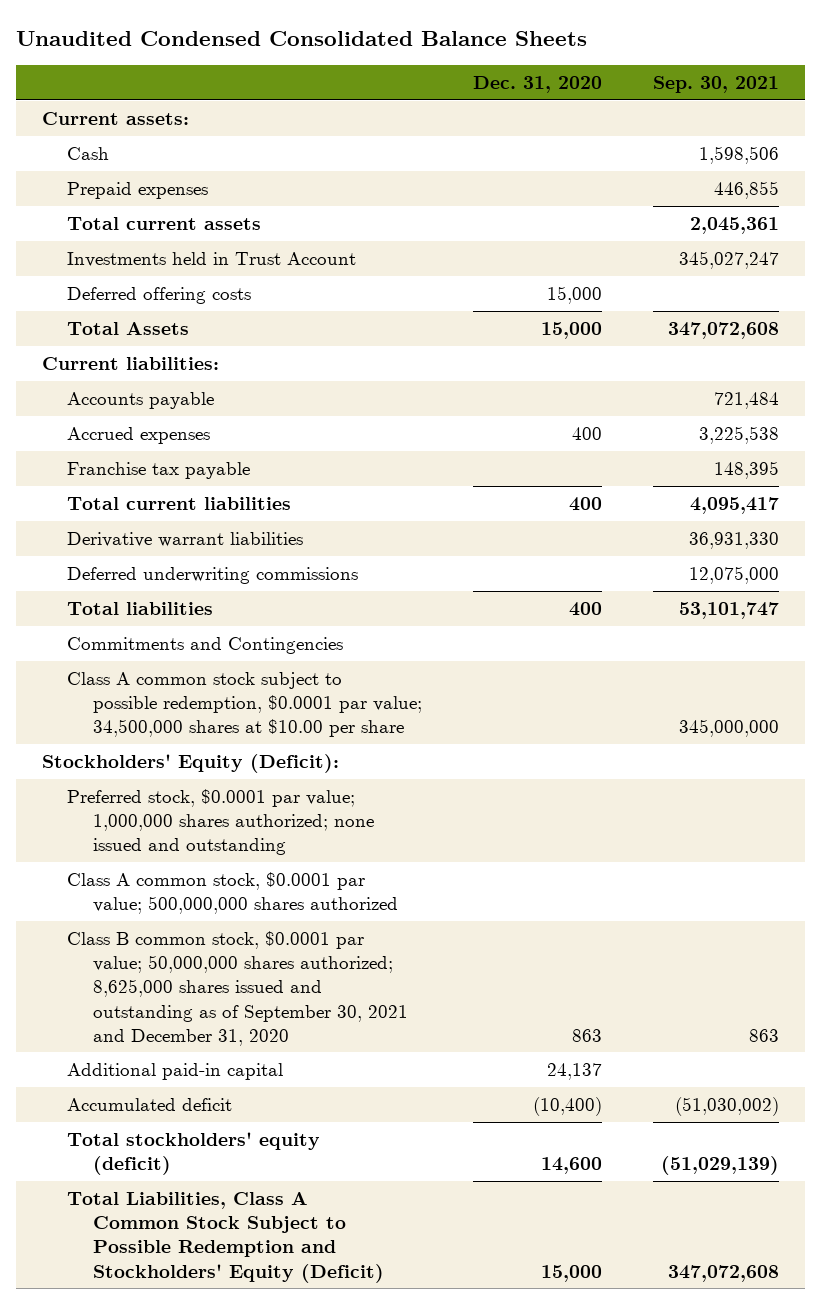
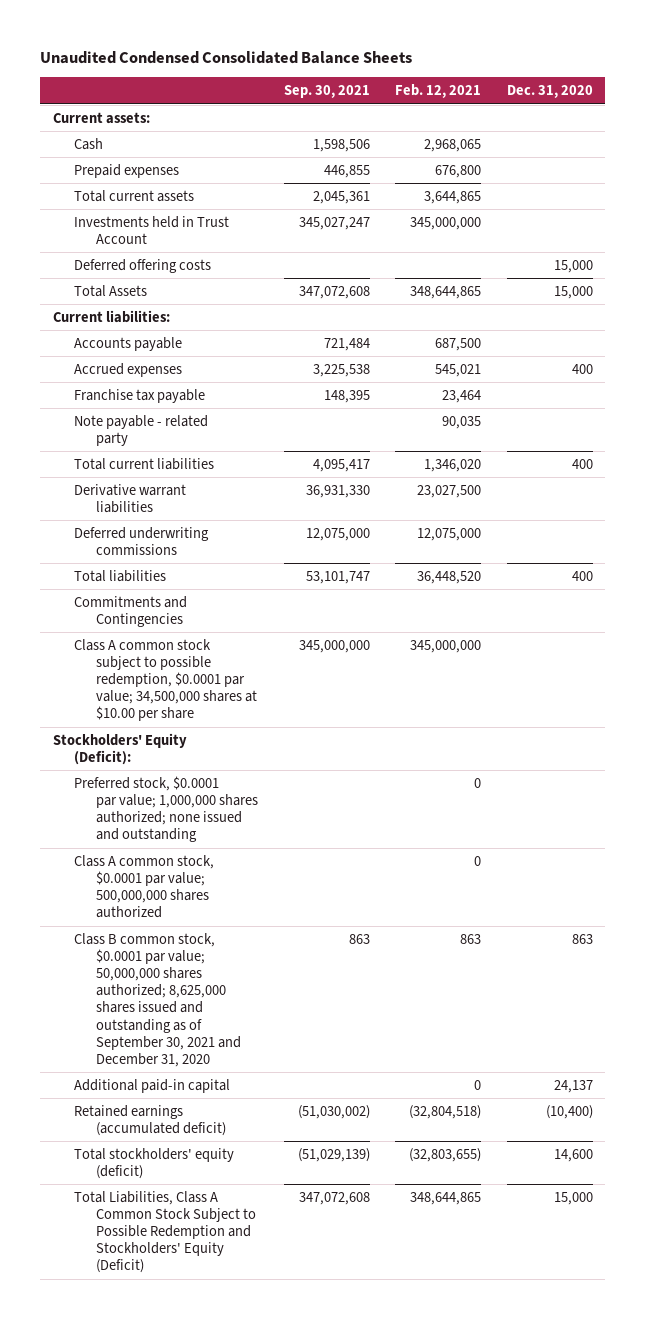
none -> [395,84,482,99] Feb. 12, 2021
none -> [74,414,209,447] Note payable - related party
[67,789,375,856] Preferred stock, $0.0001 par value; 1,000,000 shares authorized; none issued and outstanding -> [74,775,259,843] Preferred stock, $0.0001 par value; 1,000,000 shares authorized; none issued and outstanding
[67,1098,233,1112] Accumulated deficit -> [74,1104,227,1137] Retained earnings (accumulated deficit)

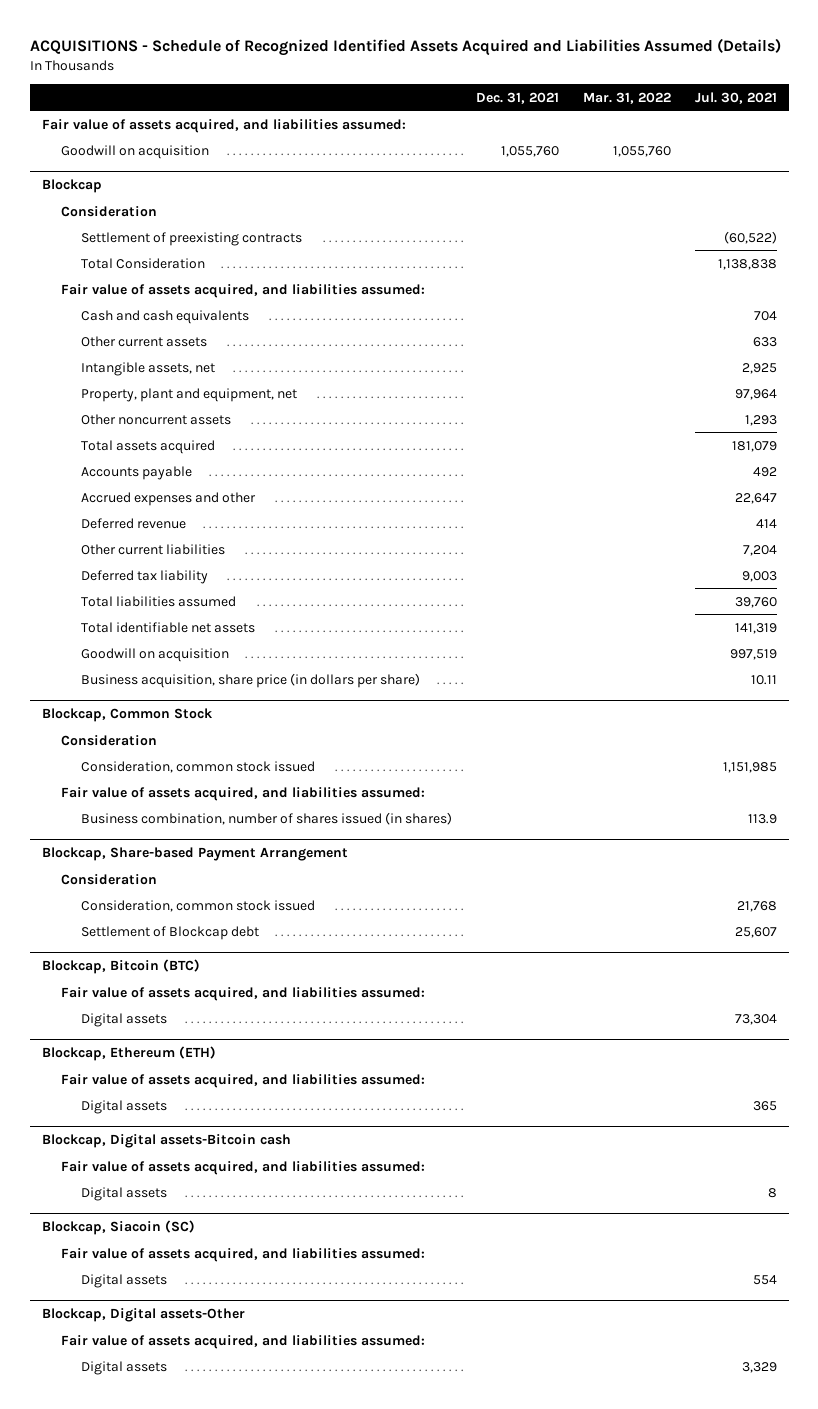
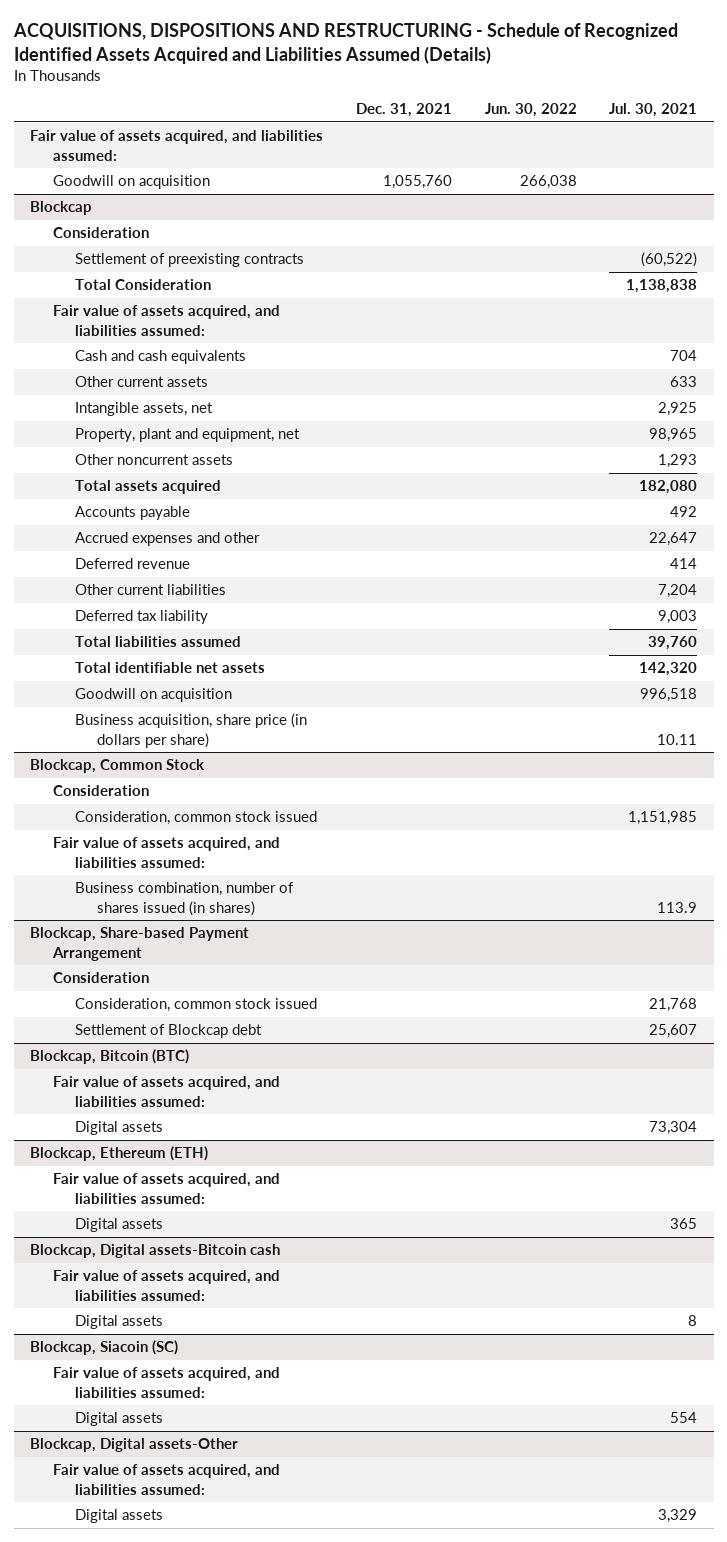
[29,38,781,57] ACQUISITIONS - Schedule of Recognized Identified Assets Acquired and Liabilities Assumed (Details) -> [12,23,678,64] ACQUISITIONS, DISPOSITIONS AND RESTRUCTURING - Schedule of Recognized Identified Assets Acquired and Liabilities Assumed (Details)
[582,91,671,104] Mar. 31, 2022 -> none
none -> [484,103,577,118] Jun. 30, 2022
[734,388,777,400] 97,964 -> [649,428,698,443] 98,965
[731,440,777,452] 181,079 -> [639,480,698,495] 182,080
[734,622,777,634] 141,319 -> [639,662,698,677] 142,320
[729,648,777,660] 997,519 -> [640,688,698,703] 996,518

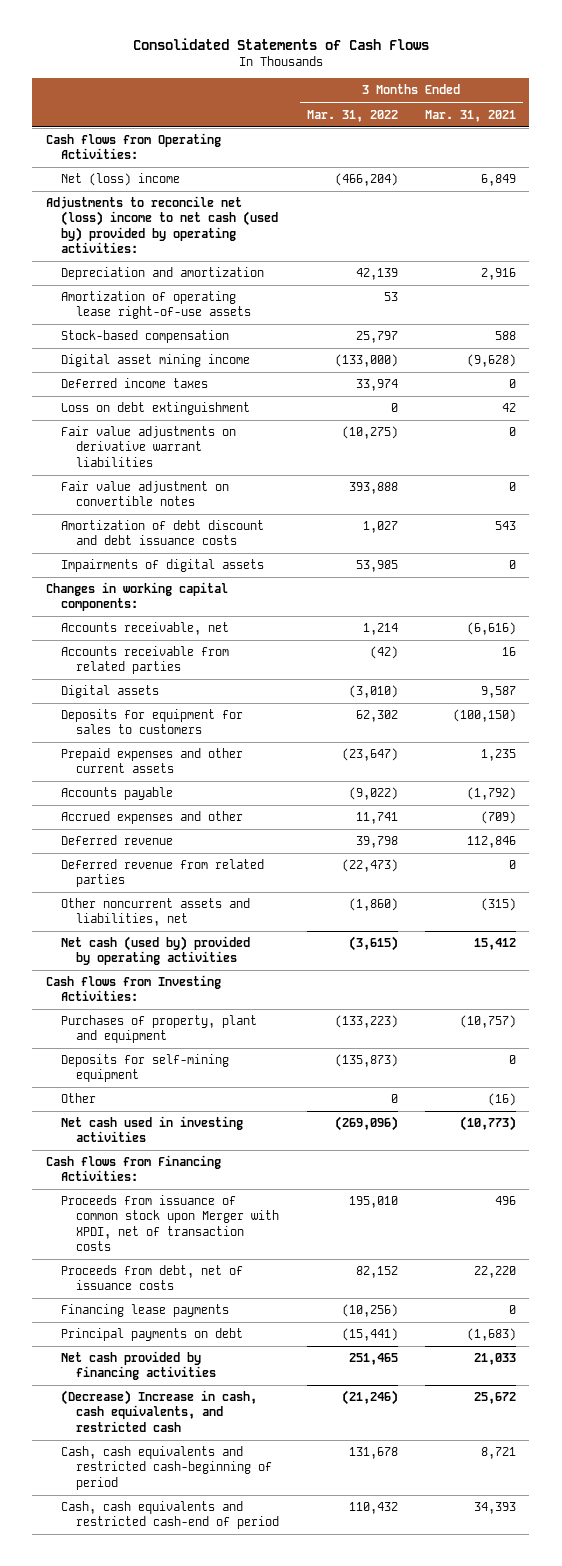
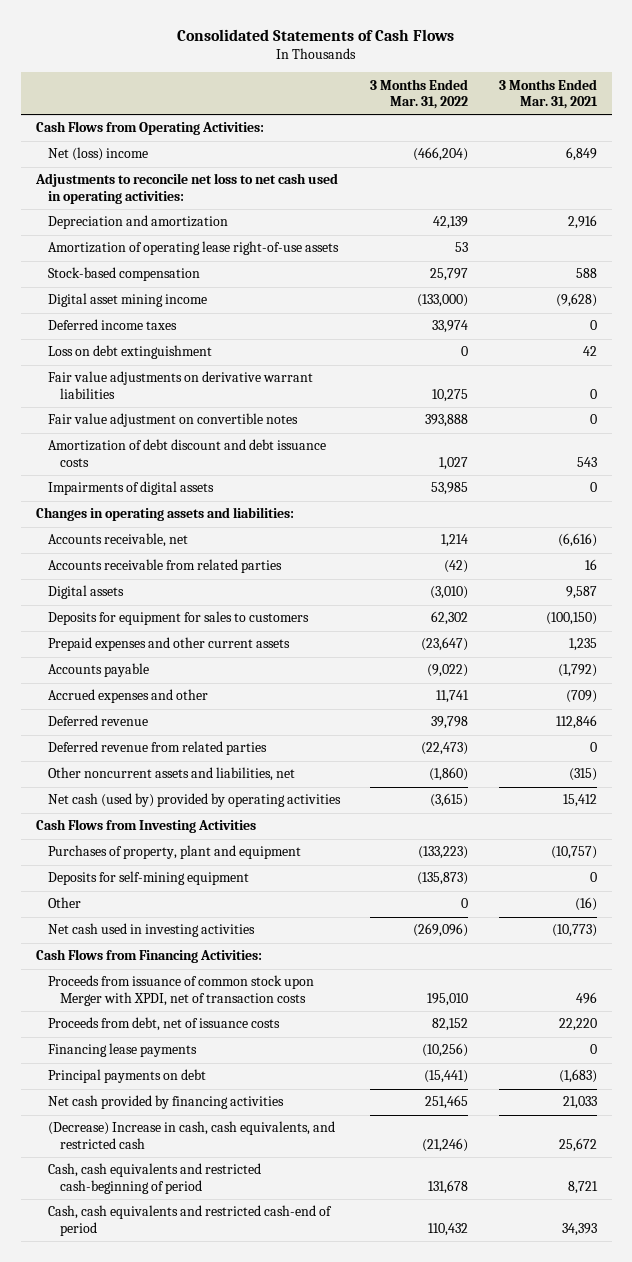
[45,133,221,160] Cash flows from Operating Activities: -> [35,121,264,136] Cash Flows from Operating Activities:
[45,196,279,253] Adjustments to reconcile net (loss) income to net cash (used by) provided by operating activities: -> [34,173,338,204] Adjustments to reconcile net loss to net cash used in operating activities:
[341,426,398,440] (10,275) -> [432,388,469,402] 10,275
[45,582,228,612] Changes in working capital components: -> [35,507,294,522] Changes in operating assets and liabilities:
[45,975,221,1002] Cash flows from Investing Activities: -> [35,819,256,834] Cash Flows from Investing Activities
[45,1155,221,1182] Cash flows from Financing Activities: -> [35,949,262,964] Cash Flows from Financing Activities:

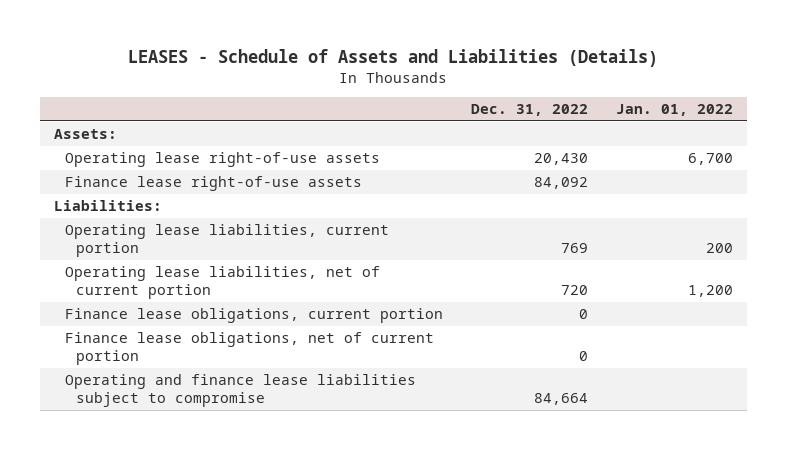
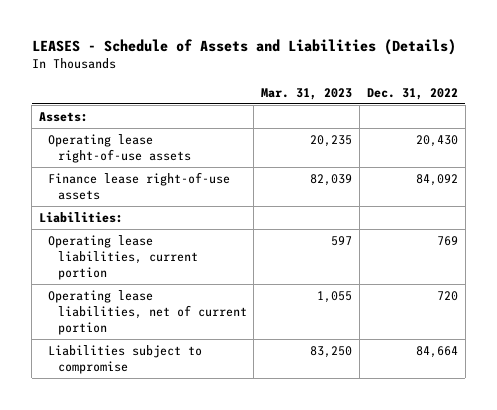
[615,104,733,117] Jan. 01, 2022 -> none
none -> [261,87,353,100] Mar. 31, 2023
[64,308,443,324] Finance lease obligations, current portion -> none
[64,332,434,366] Finance lease obligations, net of current portion -> none
[64,374,416,408] Operating and finance lease liabilities subject to compromise -> [48,344,203,374] Liabilities subject to compromise

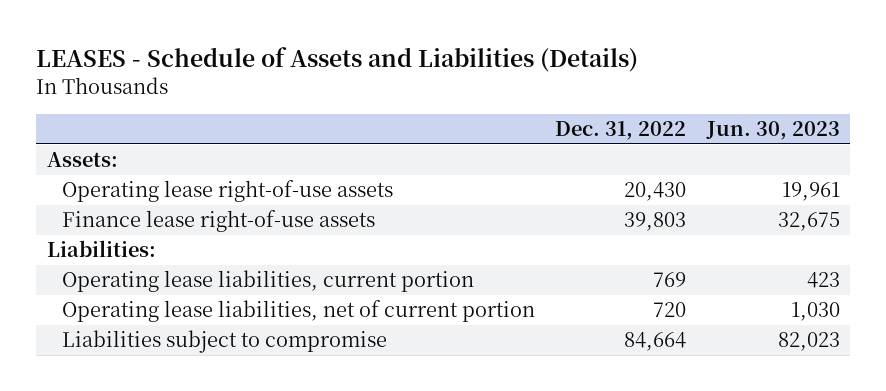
[261,87,353,100] Mar. 31, 2023 -> none
none -> [705,120,840,140] Jun. 30, 2023
[415,173,458,186] 84,092 -> [624,212,687,232] 39,803

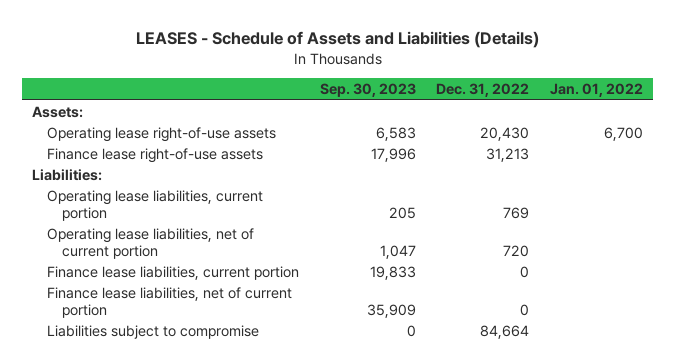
[705,120,840,140] Jun. 30, 2023 -> none
none -> [319,83,416,98] Sep. 30, 2023
none -> [550,83,644,98] Jan. 01, 2022
[624,212,687,232] 39,803 -> [486,147,530,162] 31,213
none -> [47,265,300,280] Finance lease liabilities, current portion
none -> [47,286,293,318] Finance lease liabilities, net of current portion

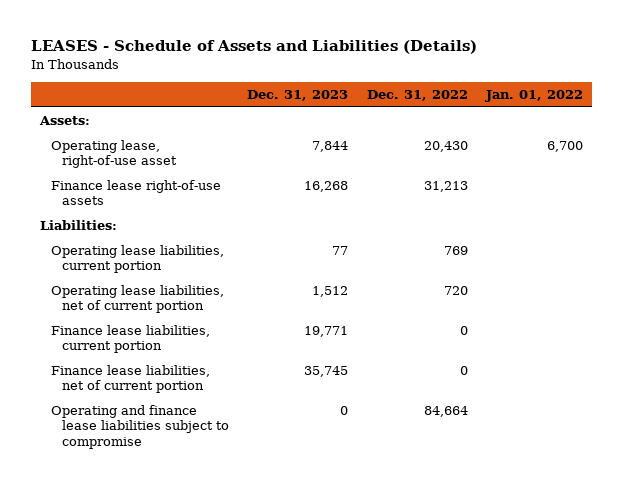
[319,83,416,98] Sep. 30, 2023 -> none
none -> [247,89,349,101] Dec. 31, 2023
[47,126,277,142] Operating lease right-of-use assets -> [51,140,177,169] Operating lease, right-of-use asset
[47,324,260,339] Liabilities subject to compromise -> [51,405,229,449] Operating and finance lease liabilities subject to compromise

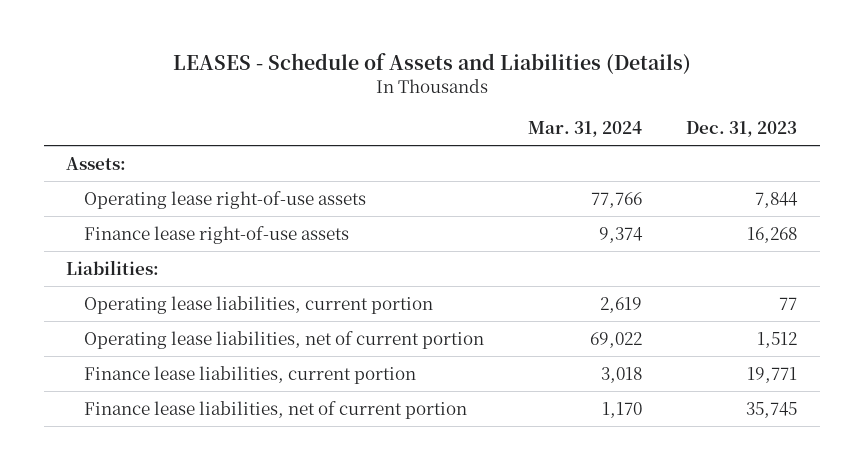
[366,89,468,101] Dec. 31, 2022 -> none
[485,89,584,102] Jan. 01, 2022 -> none
none -> [528,120,643,137] Mar. 31, 2024
[51,140,177,169] Operating lease, right-of-use asset -> [84,190,367,209] Operating lease right-of-use assets
[51,405,229,449] Operating and finance lease liabilities subject to compromise -> none

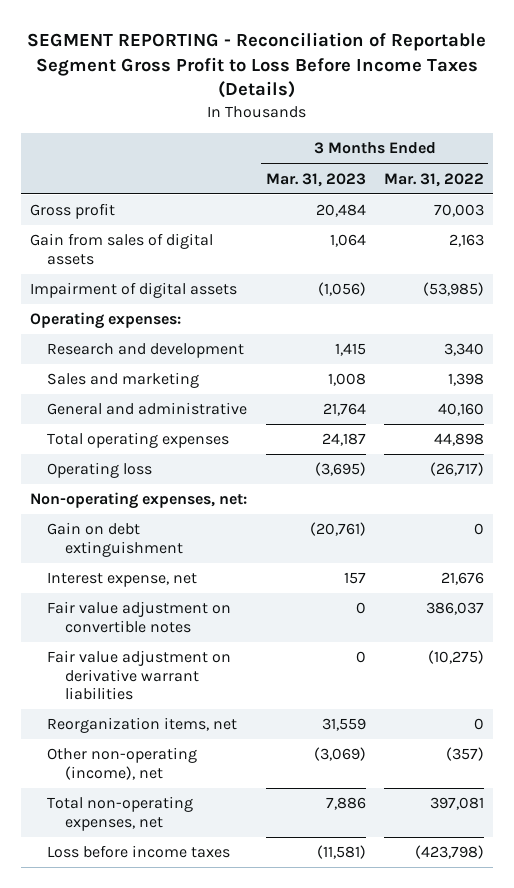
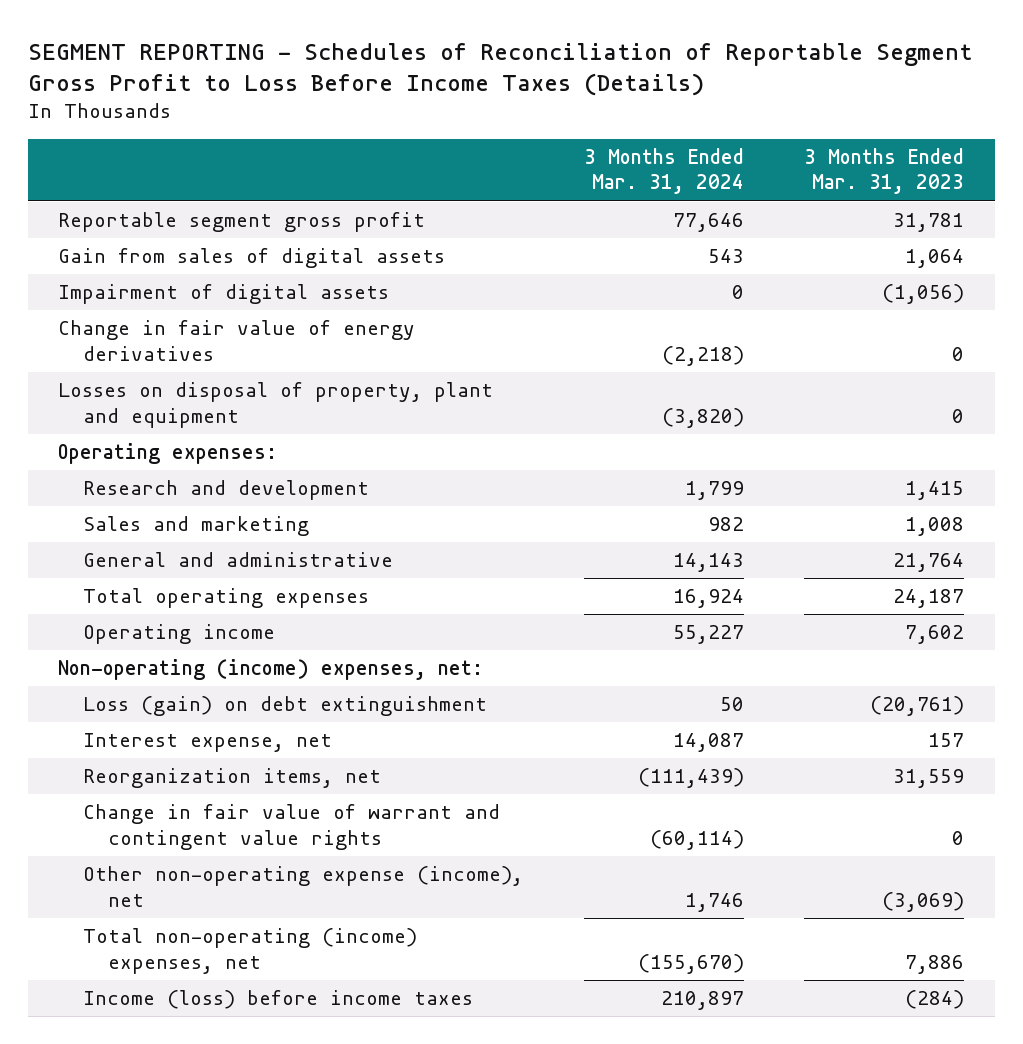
[26,31,486,99] SEGMENT REPORTING - Reconciliation of Reportable Segment Gross Profit to Loss Before Income Taxes (Details) -> [28,42,973,97] SEGMENT REPORTING - Schedules of Reconciliation of Reportable Segment Gross Profit to Loss Before Income Taxes (Details)
[383,172,484,187] Mar. 31, 2022 -> none
none -> [583,147,744,195] 3 Months Ended Mar. 31, 2024
[29,203,115,220] Gross profit -> [58,212,426,233] Reportable segment gross profit
[315,204,366,218] 20,484 -> [893,213,965,233] 31,781
none -> [58,320,416,361] Change in fair value of energy derivatives
none -> [58,382,494,428] Losses on disposal of property, plant and equipment
[47,462,153,479] Operating loss -> [83,624,276,645] Operating income
[314,462,366,477] (3,695) -> [905,625,965,645] 7,602
[29,492,247,510] Non-operating expenses, net: -> [58,659,484,681] Non-operating (income) expenses, net:
[47,522,183,557] Gain on debt extinguishment -> [83,696,488,717] Loss (gain) on debt extinguishment
[47,601,232,633] Fair value adjustment on convertible notes -> none
[47,650,232,701] Fair value adjustment on derivative warrant liabilities -> none
none -> [83,804,501,850] Change in fair value of warrant and contingent value rights
[47,747,198,780] Other non-operating (income), net -> [83,866,524,907] Other non-operating expense (income), net
[47,796,194,831] Total non-operating expenses, net -> [83,928,418,974] Total non-operating (income) expenses, net
[47,845,231,859] Loss before income taxes -> [83,990,474,1010] Income (loss) before income taxes
[316,845,366,860] (11,581) -> [905,990,965,1010] (284)

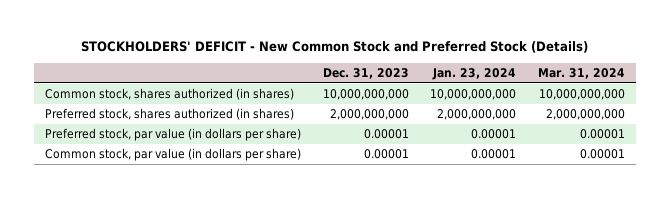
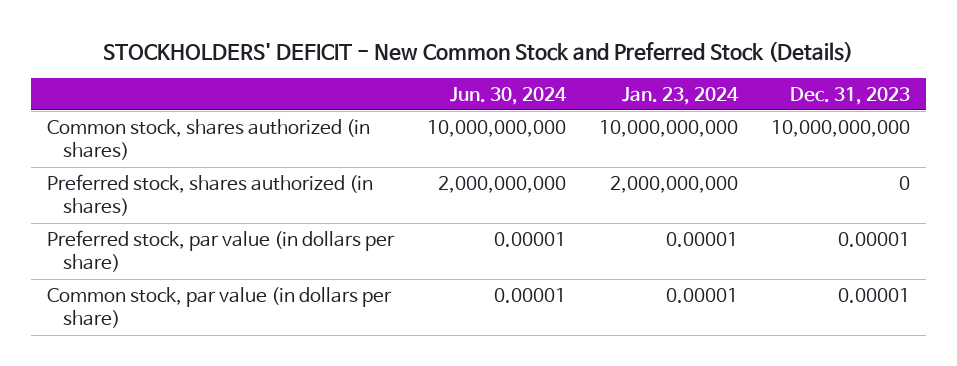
[538,67,626,79] Mar. 31, 2024 -> none
none -> [449,86,567,105] Jun. 30, 2024
[329,109,409,121] 2,000,000,000 -> [898,175,910,190] 0

